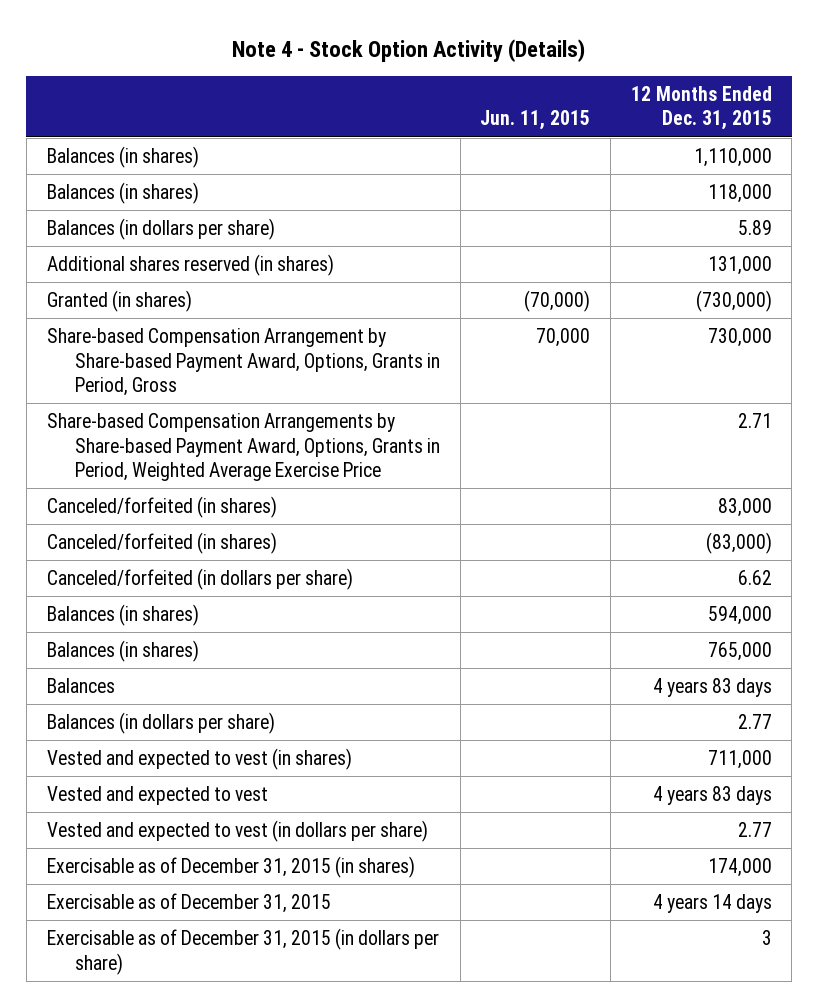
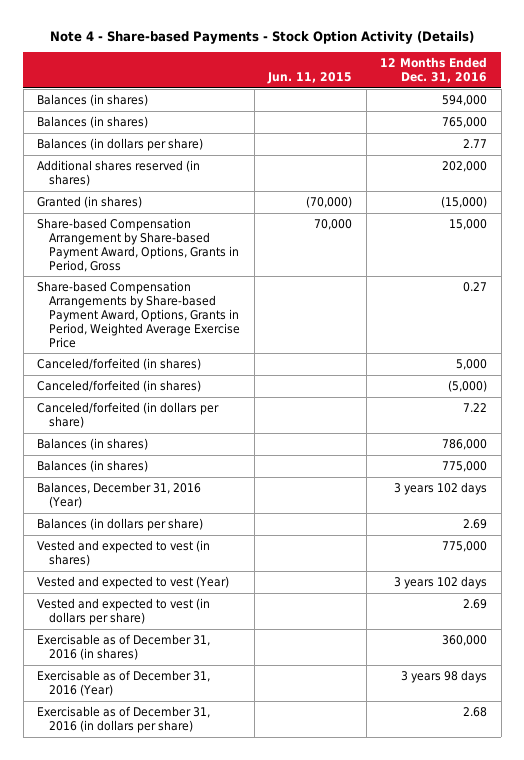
[232,38,586,62] Note 4 - Stock Option Activity (Details) -> [50,30,475,44] Note 4 - Share-based Payments - Stock Option Activity (Details)
[630,85,772,131] 12 Months Ended Dec. 31, 2015 -> none
none -> [380,57,488,84] 12 Months Ended Dec. 31, 2016
[46,677,115,693] Balances -> [37,482,202,508] Balances, December 31, 2016 (Year)
[46,785,268,805] Vested and expected to vest -> [37,576,230,590] Vested and expected to vest (Year)
[46,855,415,878] Exercisable as of December 31, 2015 (in shares) -> [37,634,211,660] Exercisable as of December 31, 2016 (in shares)
[46,892,331,913] Exercisable as of December 31, 2015 -> [37,670,211,696] Exercisable as of December 31, 2016 (Year)
[46,927,439,975] Exercisable as of December 31, 2015 (in dollars per share) -> [37,706,211,733] Exercisable as of December 31, 2016 (in dollars per share)

